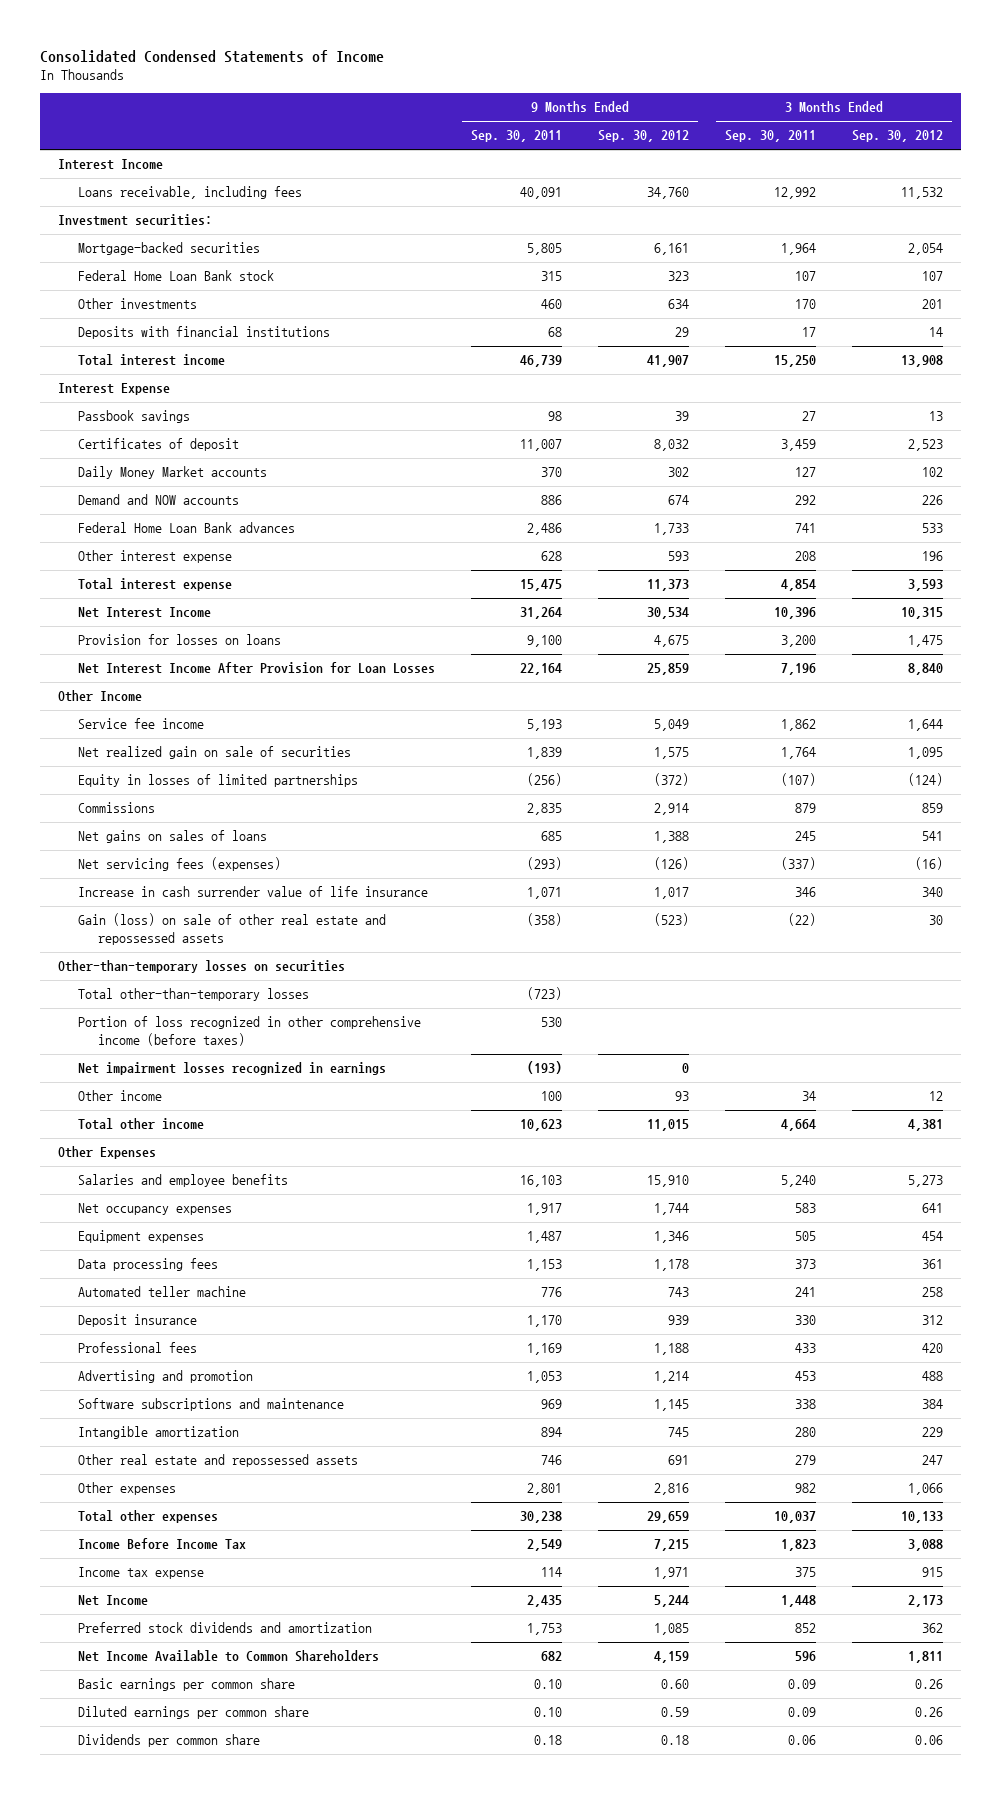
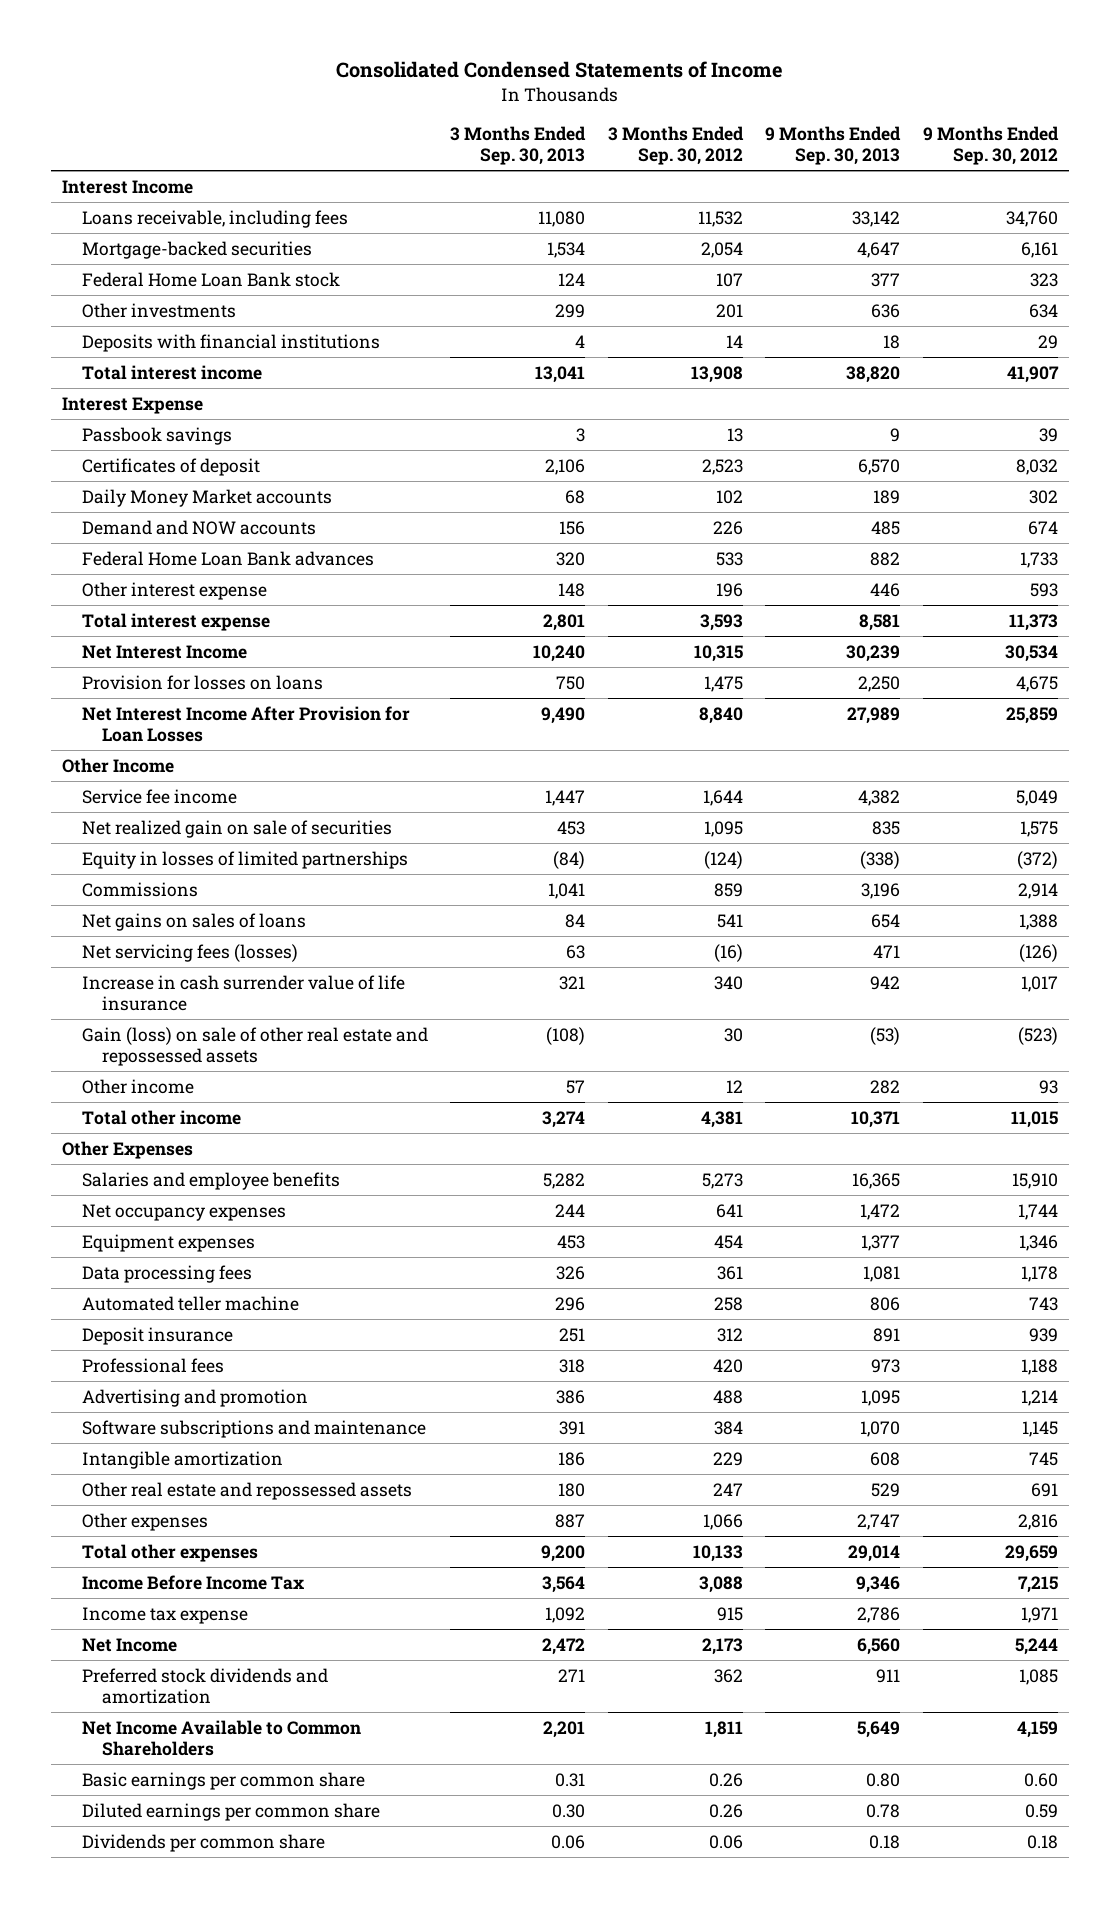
[471,130,563,143] Sep. 30, 2011 -> none
[725,130,817,143] Sep. 30, 2011 -> none
none -> [450,125,587,166] 3 Months Ended Sep. 30, 2013
none -> [765,125,902,166] 9 Months Ended Sep. 30, 2013
[58,214,213,227] Investment securities: -> none
[78,857,282,872] Net servicing fees (expenses) -> [82,943,299,962] Net servicing fees (losses)
[58,960,346,974] Other-than-temporary losses on securities -> none
[78,988,310,1002] Total other-than-temporary losses -> none
[78,1016,422,1046] Portion of loss recognized in other comprehensive income (before taxes) -> none
[78,1062,387,1076] Net impairment losses recognized in earnings -> none

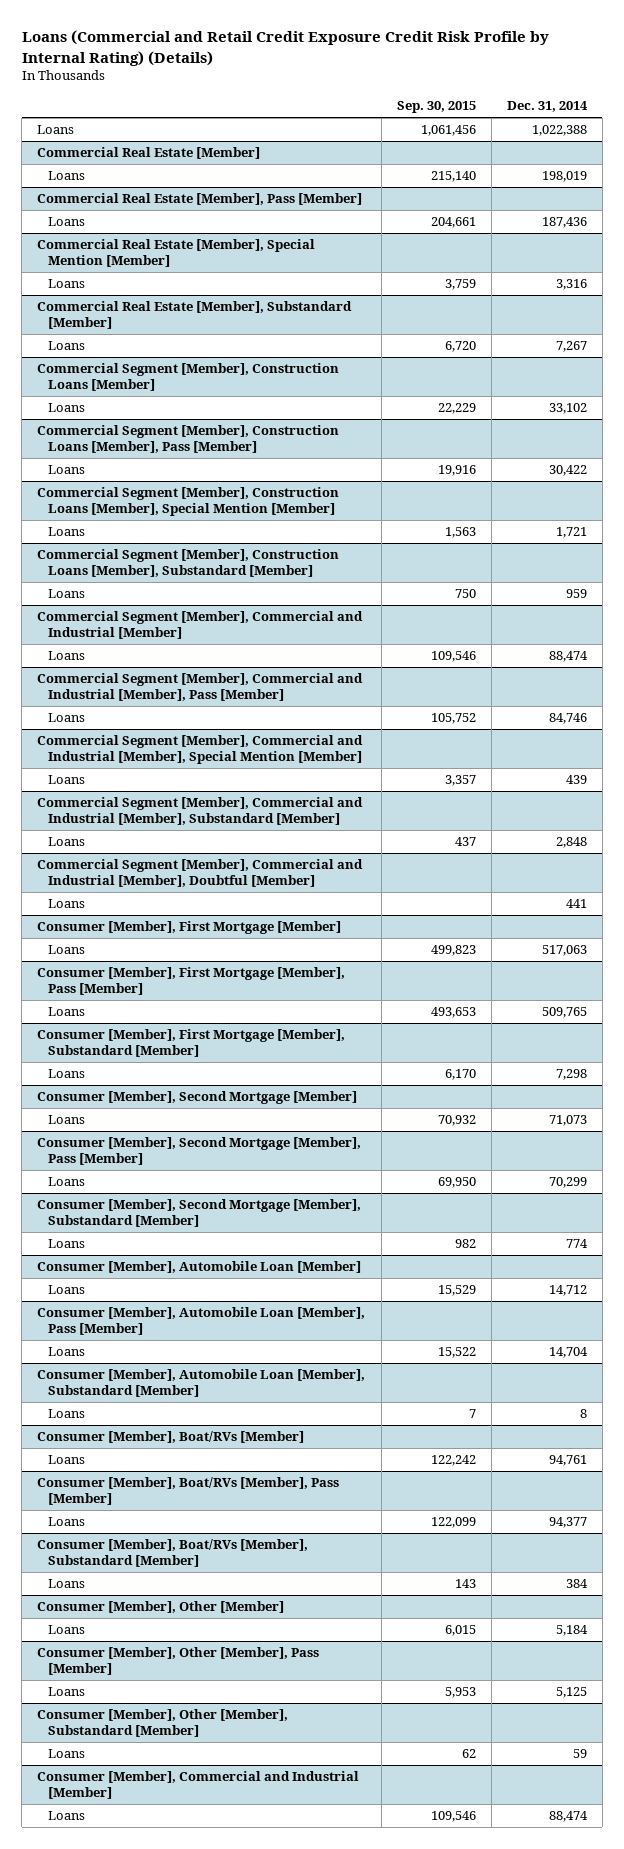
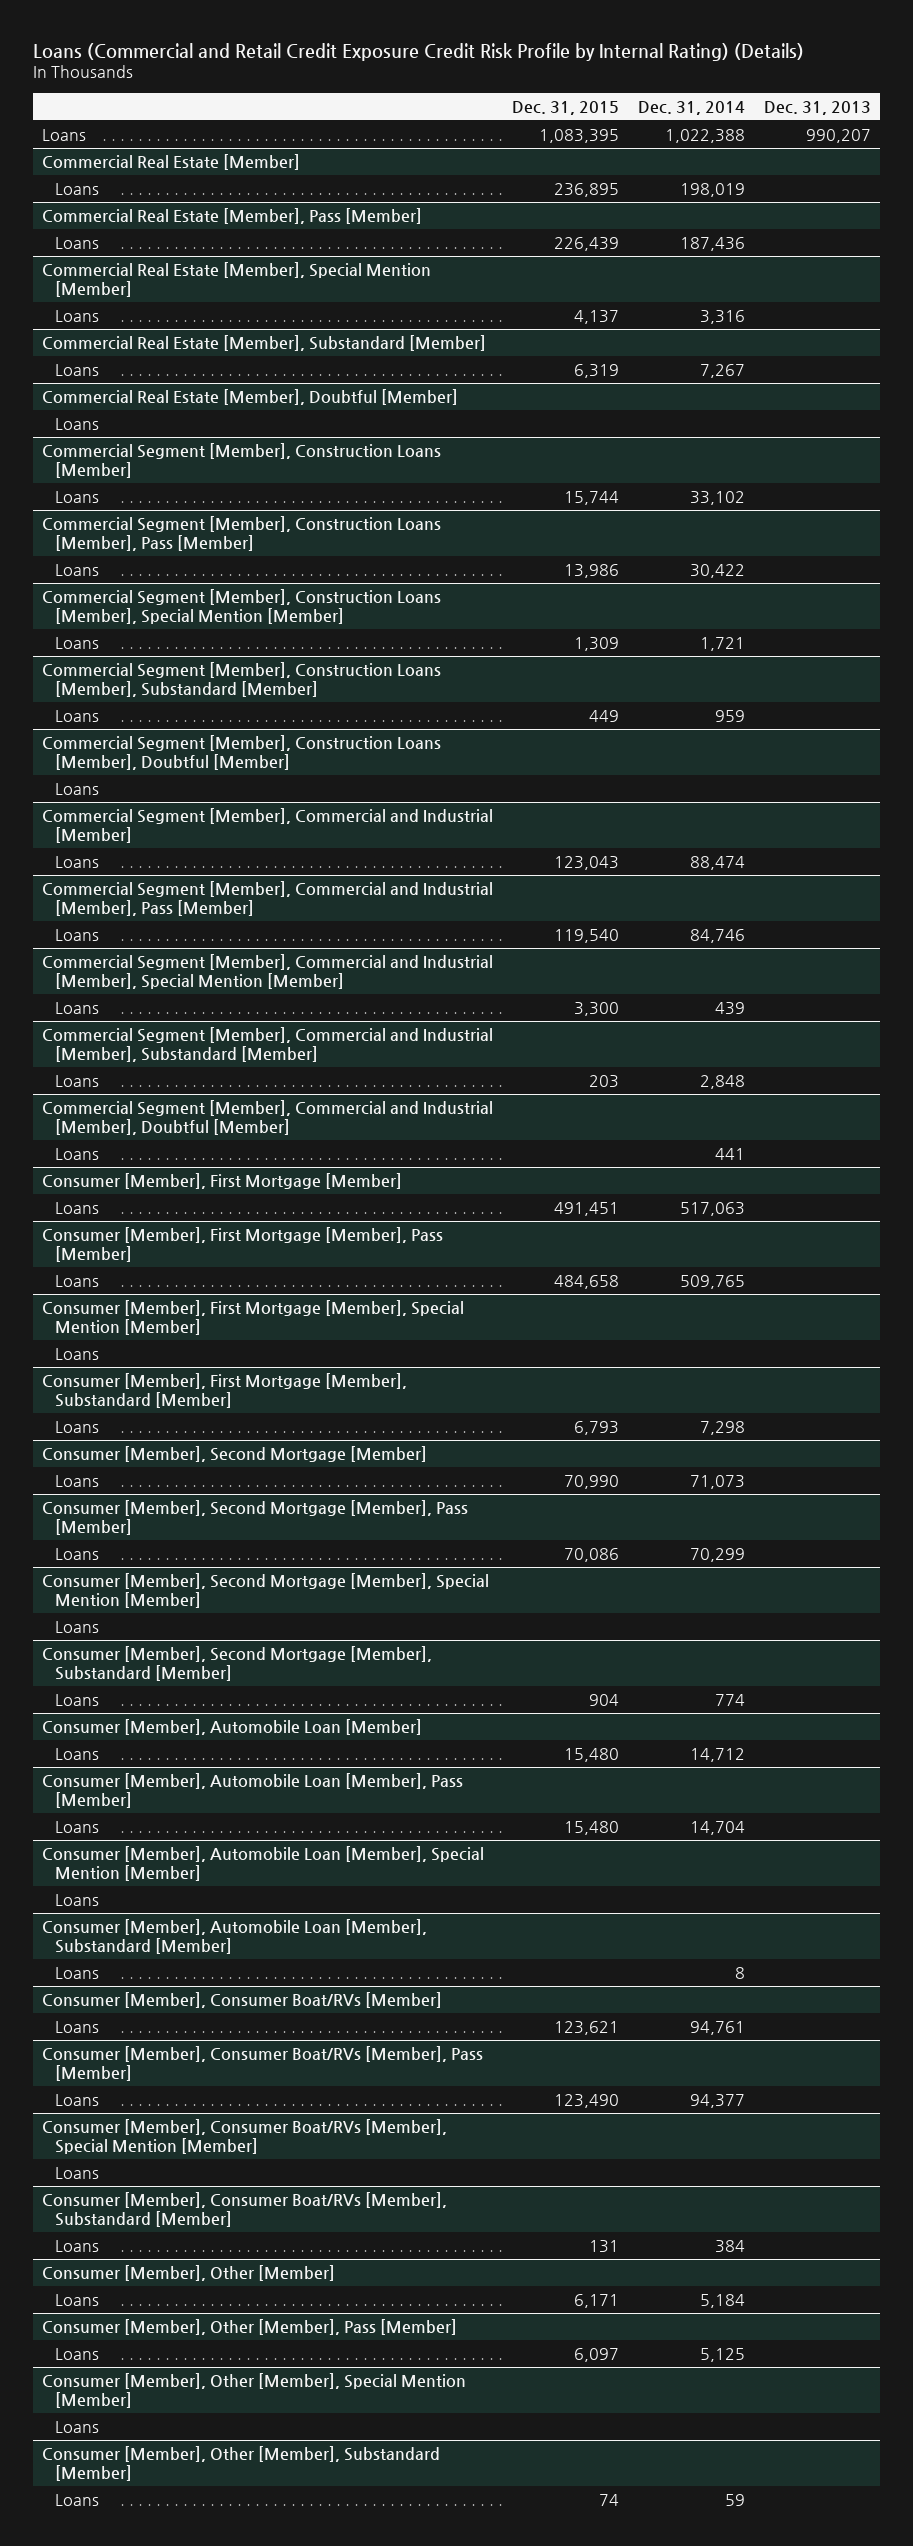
[396,100,476,113] Sep. 30, 2015 -> none
none -> [512,100,620,115] Dec. 31, 2015
none -> [763,100,871,115] Dec. 31, 2013
none -> [42,389,459,406] Commercial Real Estate [Member], Doubtful [Member]
none -> [54,418,99,431] Loans
none -> [42,735,442,770] Commercial Segment [Member], Construction Loans [Member], Doubtful [Member]
none -> [54,783,99,796] Loans
none -> [42,1300,465,1335] Consumer [Member], First Mortgage [Member], Special Mention [Member]
none -> [54,1348,99,1361] Loans
none -> [42,1573,490,1608] Consumer [Member], Second Mortgage [Member], Special Mention [Member]
none -> [54,1621,99,1634] Loans
none -> [42,1846,485,1881] Consumer [Member], Automobile Loan [Member], Special Mention [Member]
none -> [54,1894,99,1907] Loans
[37,1431,305,1444] Consumer [Member], Boat/RVs [Member] -> [42,1992,443,2009] Consumer [Member], Consumer Boat/RVs [Member]
[37,1477,340,1505] Consumer [Member], Boat/RVs [Member], Pass [Member] -> [42,2046,484,2081] Consumer [Member], Consumer Boat/RVs [Member], Pass [Member]
none -> [42,2119,448,2154] Consumer [Member], Consumer Boat/RVs [Member], Special Mention [Member]
none -> [54,2167,99,2180] Loans
[37,1539,309,1567] Consumer [Member], Boat/RVs [Member], Substandard [Member] -> [42,2192,448,2227] Consumer [Member], Consumer Boat/RVs [Member], Substandard [Member]
none -> [42,2373,467,2408] Consumer [Member], Other [Member], Special Mention [Member]
none -> [54,2421,99,2434] Loans
[37,1771,360,1799] Consumer [Member], Commercial and Industrial [Member] -> none
[48,1811,86,1821] Loans -> none

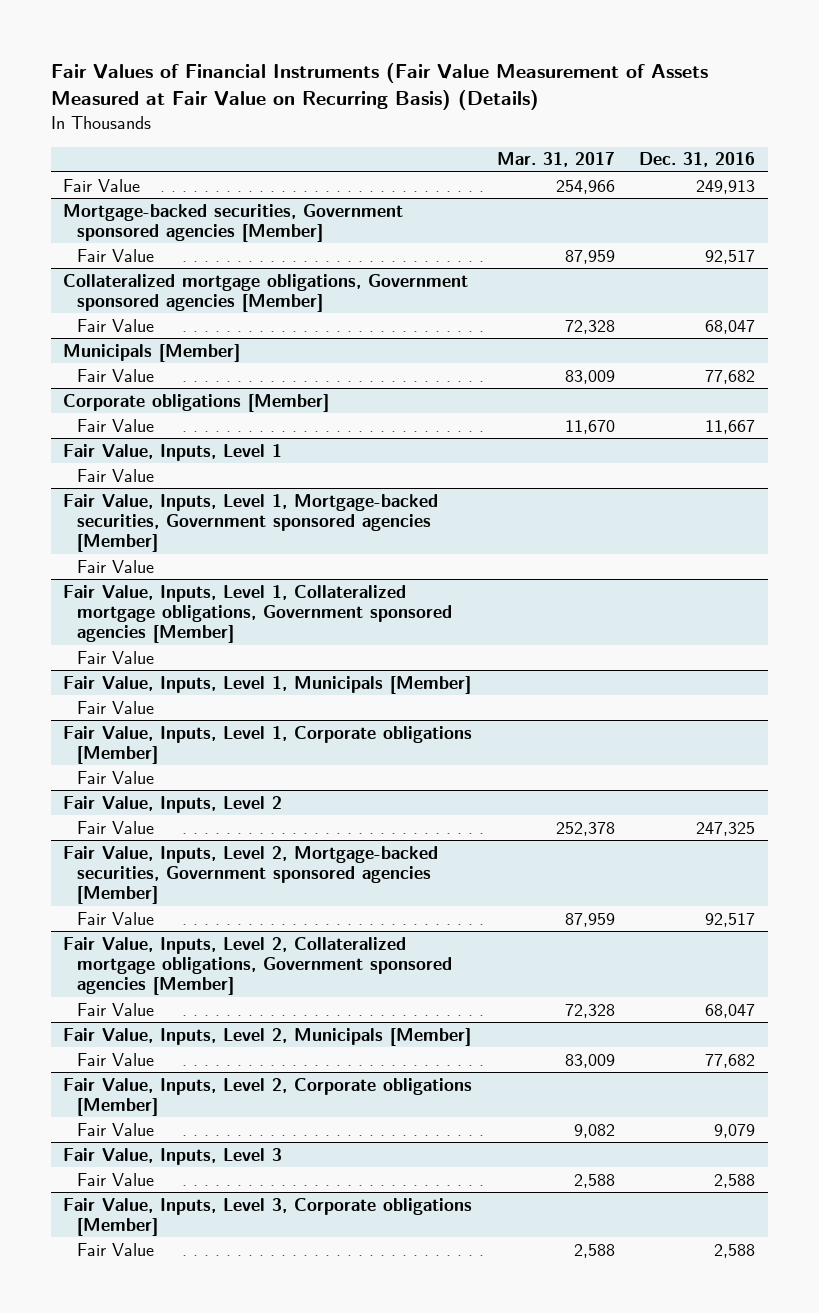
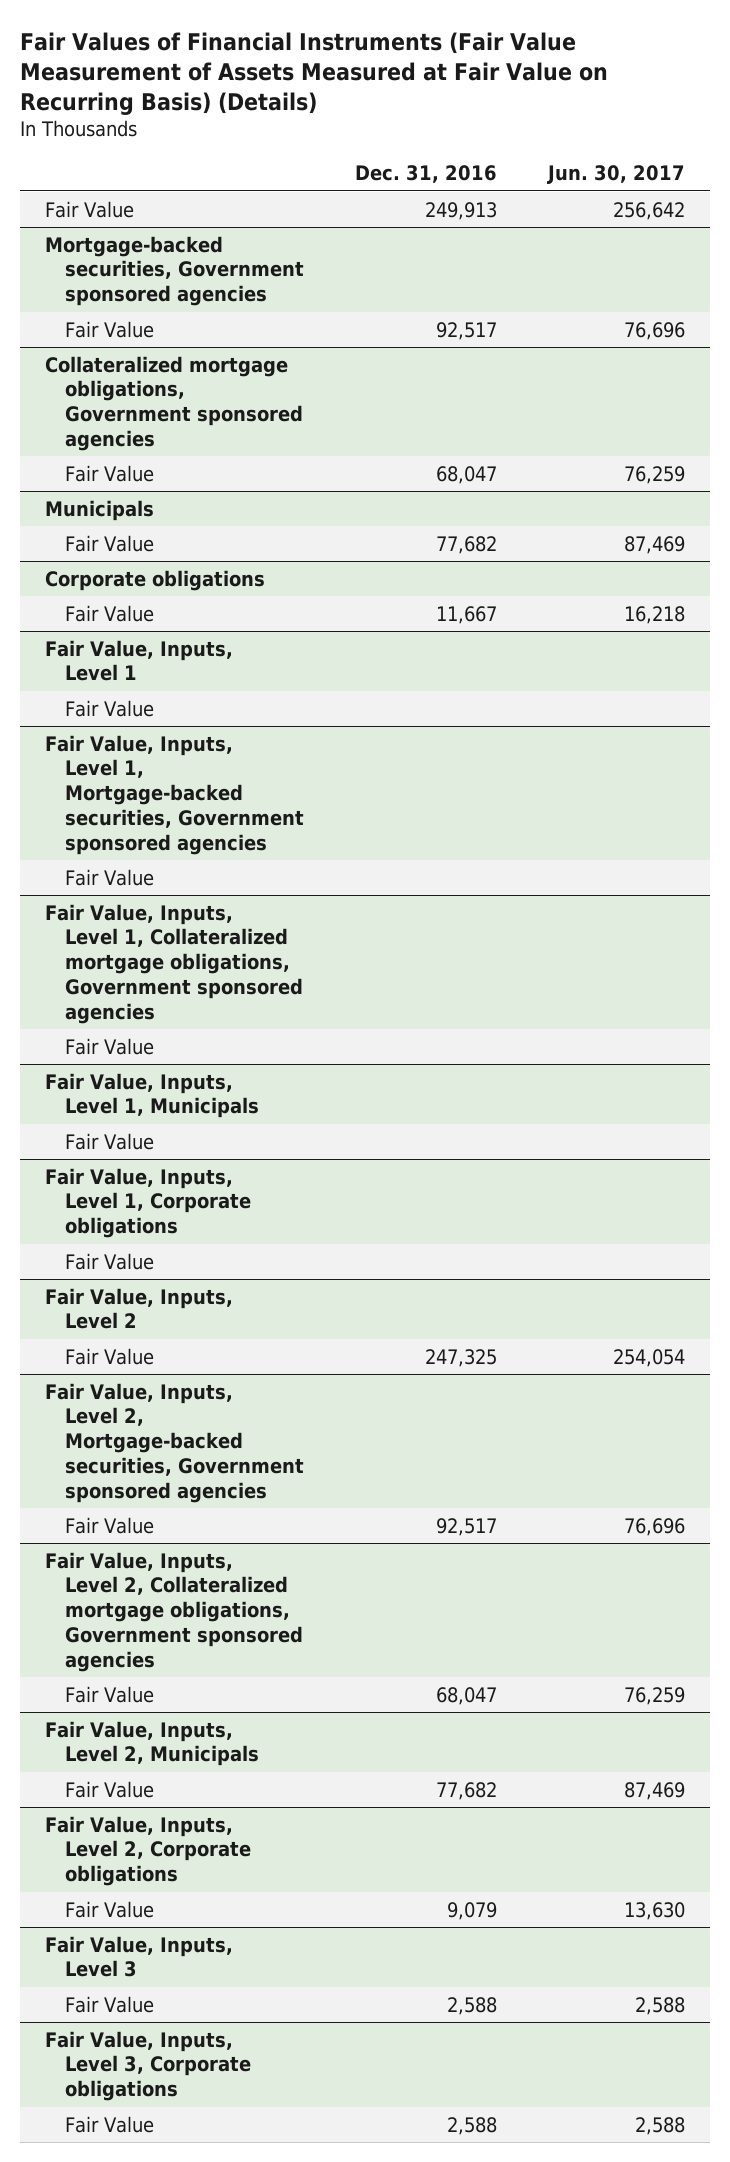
[496,152,615,168] Mar. 31, 2017 -> none
none -> [546,165,685,185] Jun. 30, 2017
[63,203,404,242] Mortgage-backed securities, Government sponsored agencies [Member] -> [45,235,304,307] Mortgage-backed securities, Government sponsored agencies
[63,273,469,312] Collateralized mortgage obligations, Government sponsored agencies [Member] -> [45,355,303,451] Collateralized mortgage obligations, Government sponsored agencies
[63,343,241,362] Municipals [Member] -> [45,499,155,521] Municipals
[63,393,330,412] Corporate obligations [Member] -> [45,569,266,591] Corporate obligations
[63,493,439,553] Fair Value, Inputs, Level 1, Mortgage-backed securities, Government sponsored agencies [Member] -> [45,734,304,855] Fair Value, Inputs, Level 1, Mortgage-backed securities, Government sponsored agencies
[63,584,452,644] Fair Value, Inputs, Level 1, Collateralized mortgage obligations, Government sponsored agencies [Member] -> [45,903,303,1024] Fair Value, Inputs, Level 1, Collateralized mortgage obligations, Government sponsored agencies
[63,675,472,694] Fair Value, Inputs, Level 1, Municipals [Member] -> [45,1072,259,1119] Fair Value, Inputs, Level 1, Municipals
[63,725,473,764] Fair Value, Inputs, Level 1, Corporate obligations [Member] -> [45,1167,251,1239] Fair Value, Inputs, Level 1, Corporate obligations
[63,845,439,905] Fair Value, Inputs, Level 2, Mortgage-backed securities, Government sponsored agencies [Member] -> [45,1382,304,1503] Fair Value, Inputs, Level 2, Mortgage-backed securities, Government sponsored agencies
[63,936,452,996] Fair Value, Inputs, Level 2, Collateralized mortgage obligations, Government sponsored agencies [Member] -> [45,1551,303,1672] Fair Value, Inputs, Level 2, Collateralized mortgage obligations, Government sponsored agencies
[63,1027,472,1046] Fair Value, Inputs, Level 2, Municipals [Member] -> [45,1720,259,1767] Fair Value, Inputs, Level 2, Municipals
[63,1077,473,1116] Fair Value, Inputs, Level 2, Corporate obligations [Member] -> [45,1815,251,1887] Fair Value, Inputs, Level 2, Corporate obligations
[63,1197,473,1236] Fair Value, Inputs, Level 3, Corporate obligations [Member] -> [45,2030,251,2102] Fair Value, Inputs, Level 3, Corporate obligations

